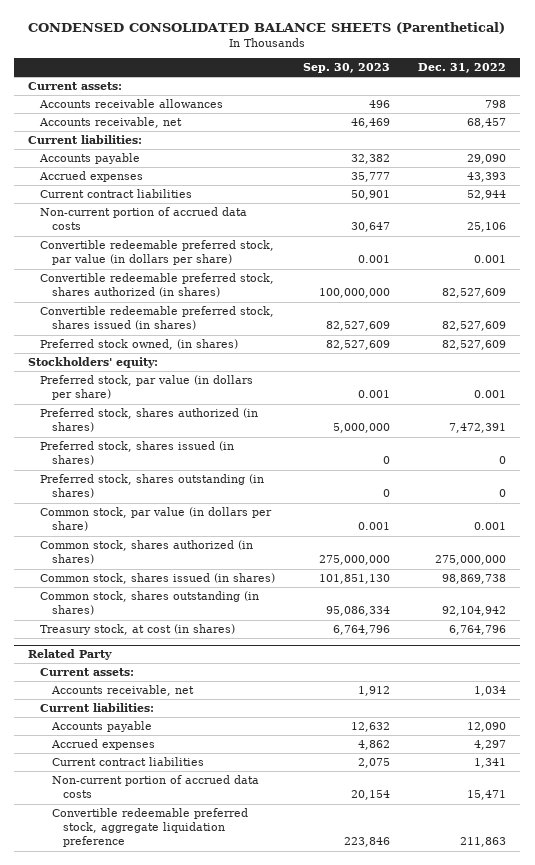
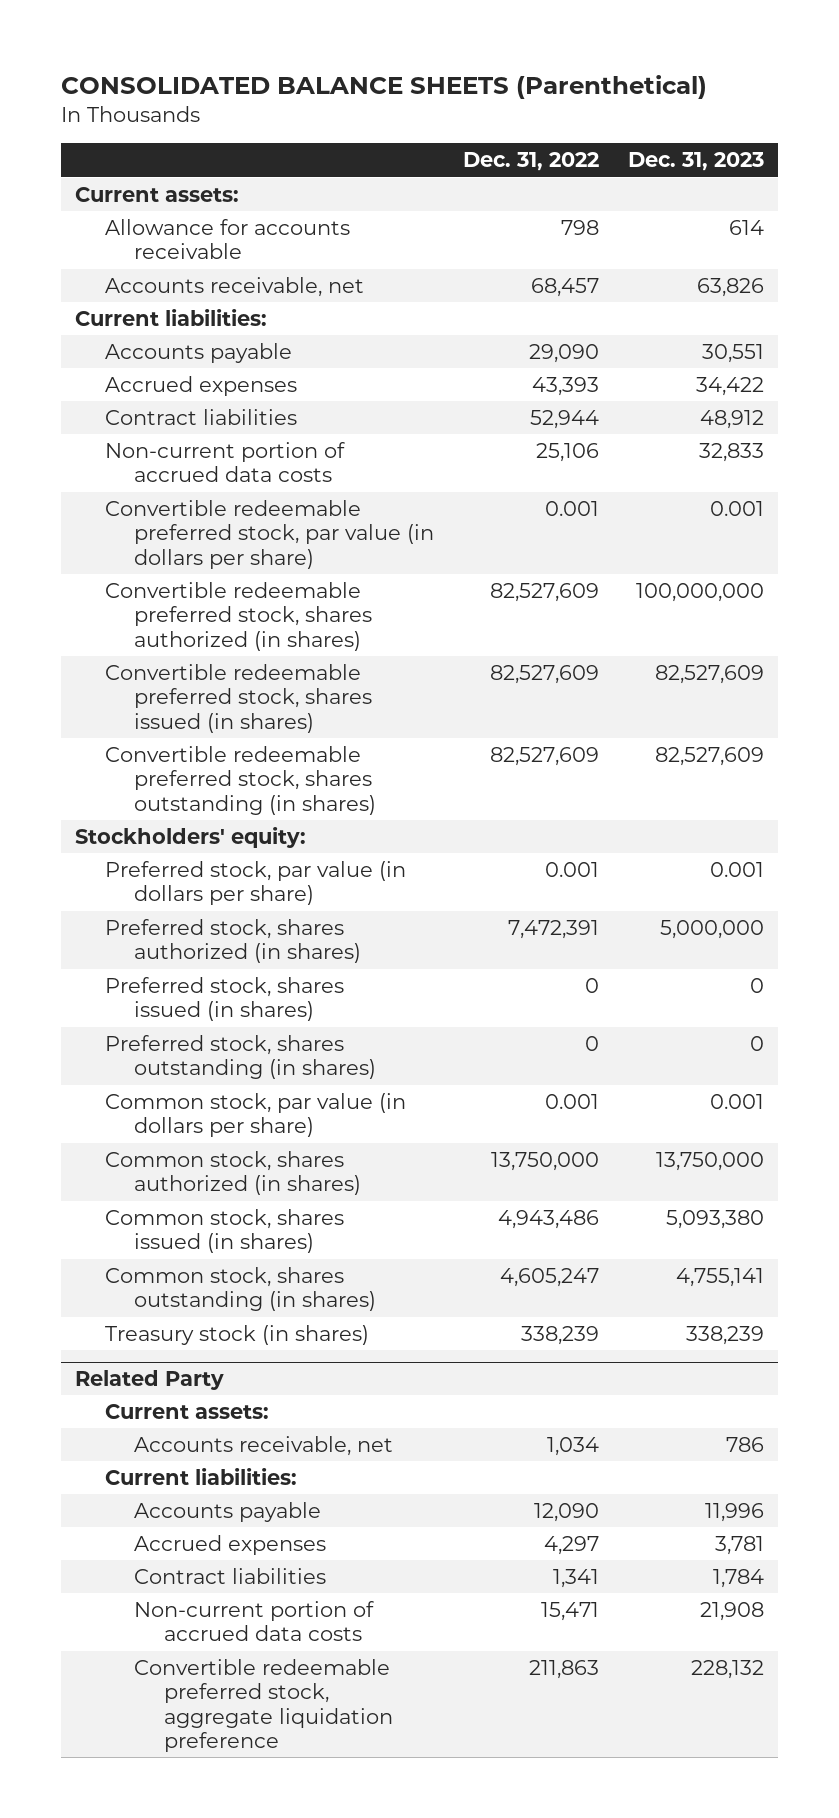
[28,21,506,34] CONDENSED CONSOLIDATED BALANCE SHEETS (Parenthetical) -> [60,74,707,99] CONSOLIDATED BALANCE SHEETS (Parenthetical)
[303,63,391,74] Sep. 30, 2023 -> none
none -> [627,152,764,172] Dec. 31, 2023
[39,99,224,109] Accounts receivable allowances -> [104,219,350,260] Allowance for accounts receivable
[40,189,193,199] Current contract liabilities -> [104,409,297,426] Contract liabilities
[40,339,239,351] Preferred stock owned, (in shares) -> [104,746,377,815] Convertible redeemable preferred stock, shares outstanding (in shares)
[435,555,507,566] 275,000,000 -> [491,1152,600,1172] 13,750,000
[442,574,507,585] 98,869,738 -> [498,1210,600,1230] 4,943,486
[442,606,507,617] 92,104,942 -> [500,1268,600,1288] 4,605,247
[40,624,236,636] Treasury stock, at cost (in shares) -> [104,1325,369,1346] Treasury stock (in shares)
[449,625,507,636] 6,764,796 -> [521,1326,600,1346] 338,239
[51,757,204,767] Current contract liabilities -> [134,1568,327,1585] Contract liabilities

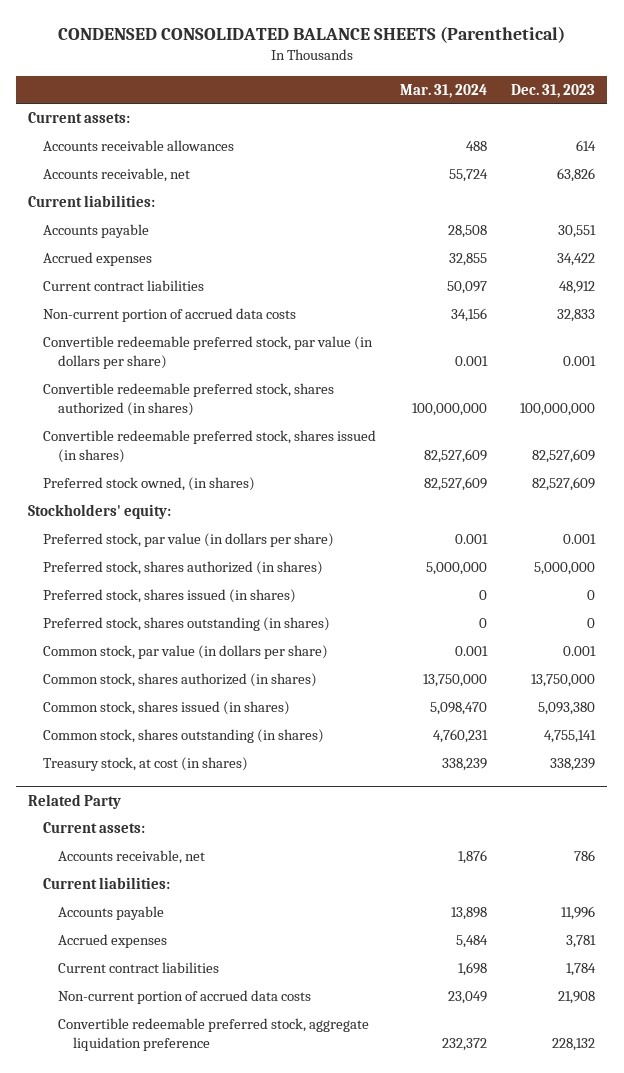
[60,74,707,99] CONSOLIDATED BALANCE SHEETS (Parenthetical) -> [57,25,565,43] CONDENSED CONSOLIDATED BALANCE SHEETS (Parenthetical)
[463,152,600,172] Dec. 31, 2022 -> none
none -> [400,83,488,98] Mar. 31, 2024
[104,219,350,260] Allowance for accounts receivable -> [43,140,235,152] Accounts receivable allowances
[104,409,297,426] Contract liabilities -> [43,280,205,292] Current contract liabilities
[104,746,377,815] Convertible redeemable preferred stock, shares outstanding (in shares) -> [43,477,256,492] Preferred stock owned, (in shares)
[104,1325,369,1346] Treasury stock (in shares) -> [43,757,249,772] Treasury stock, at cost (in shares)
[134,1568,327,1585] Contract liabilities -> [58,962,220,974] Current contract liabilities

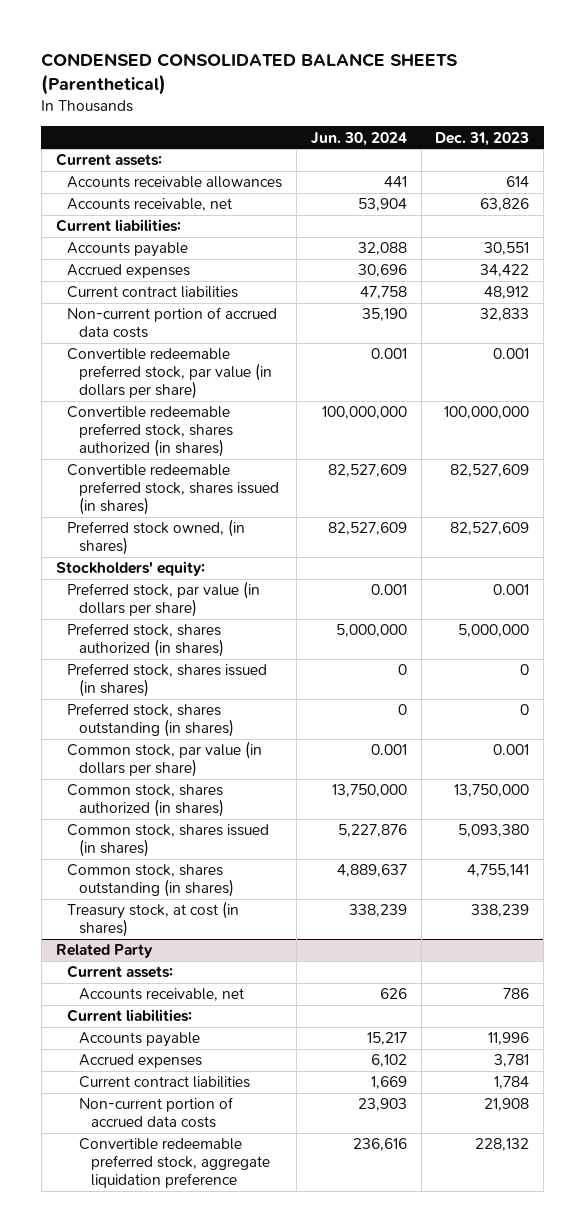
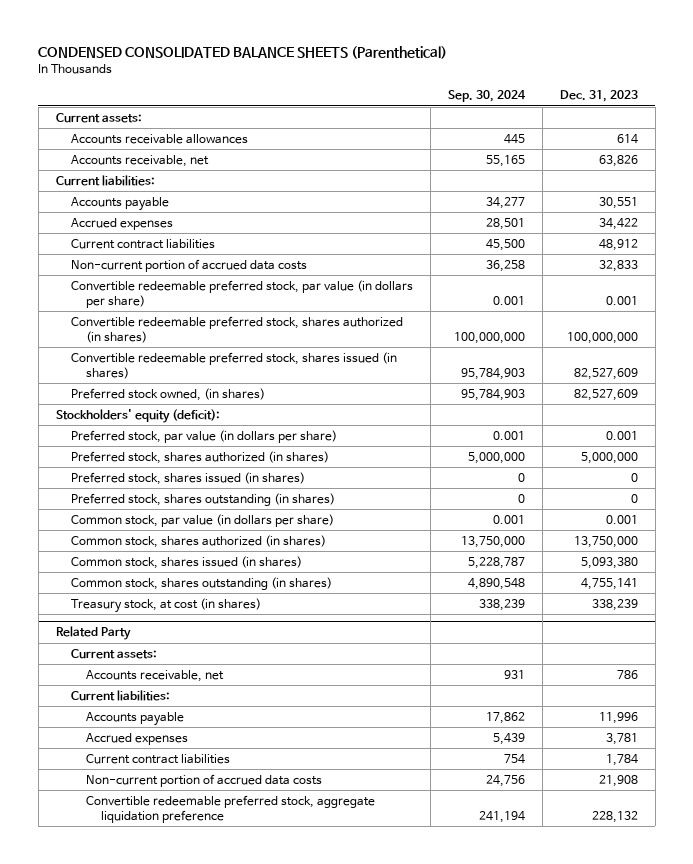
[310,131,407,146] Jun. 30, 2024 -> none
none -> [447,90,526,103] Sep. 30, 2024
[55,561,205,577] Stockholders' equity: -> [55,408,220,423] Stockholders' equity (deficit):

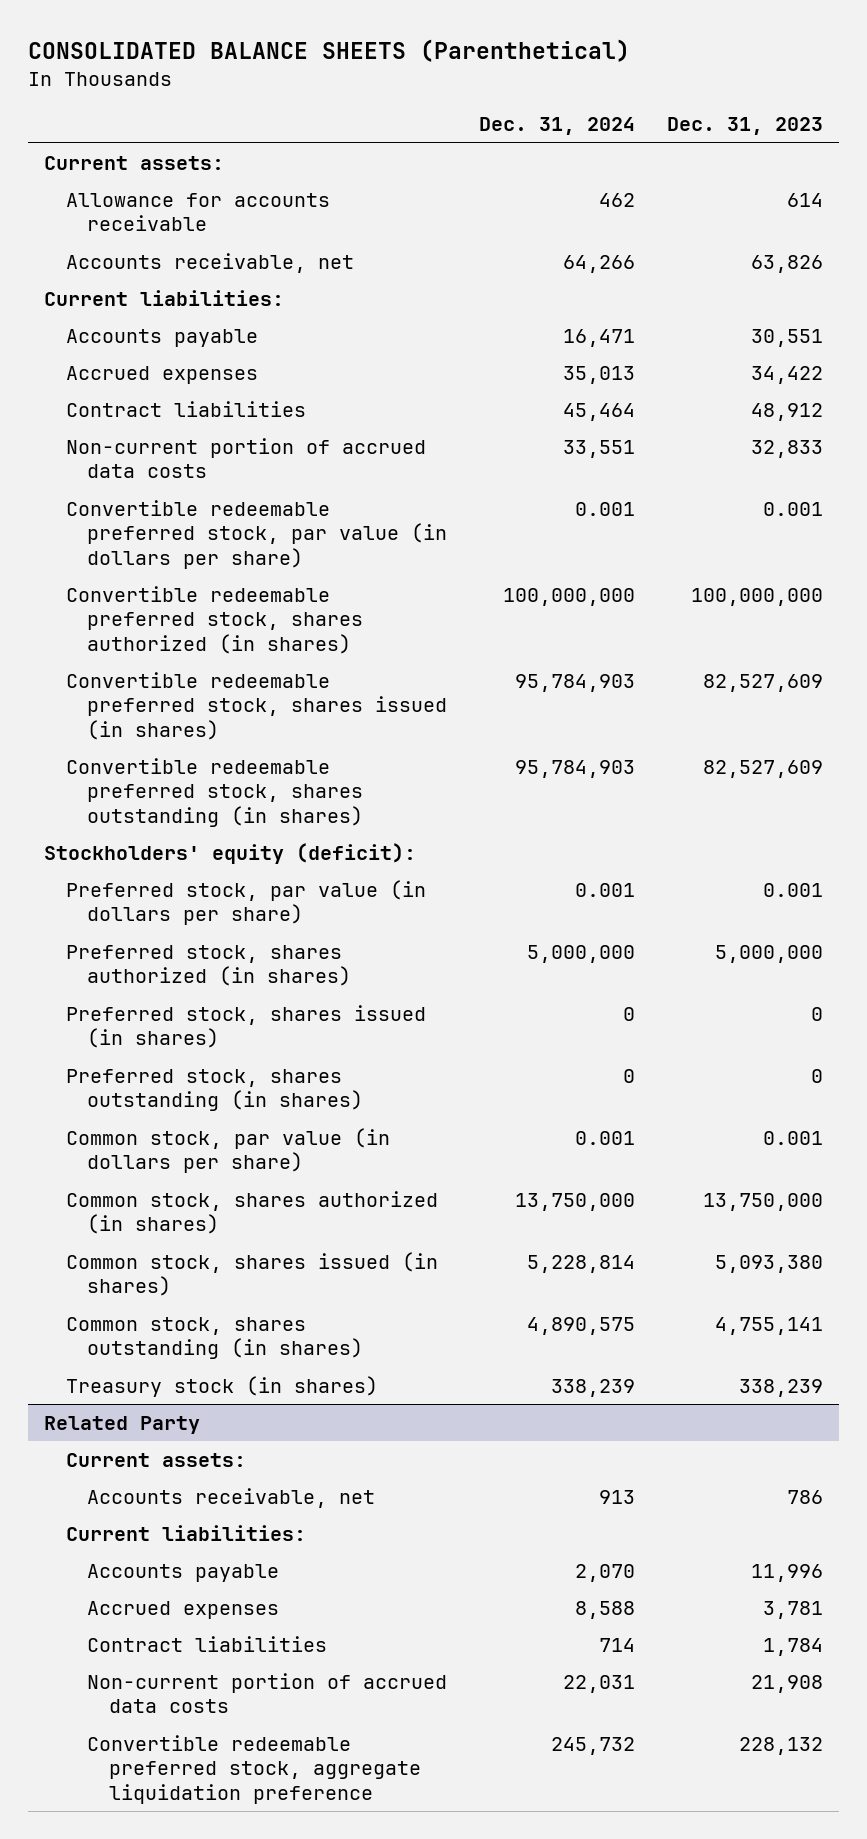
[38,45,448,59] CONDENSED CONSOLIDATED BALANCE SHEETS (Parenthetical) -> [27,38,630,62] CONSOLIDATED BALANCE SHEETS (Parenthetical)
[447,90,526,103] Sep. 30, 2024 -> none
none -> [479,117,636,136] Dec. 31, 2024
[70,133,248,144] Accounts receivable allowances -> [65,192,330,232] Allowance for accounts receivable
[70,238,215,249] Current contract liabilities -> [65,400,306,417] Contract liabilities
[70,387,265,401] Preferred stock owned, (in shares) -> [65,757,364,828] Convertible redeemable preferred stock, shares outstanding (in shares)
[70,597,261,613] Treasury stock, at cost (in shares) -> [65,1375,378,1397] Treasury stock (in shares)
[85,753,230,764] Current contract liabilities -> [87,1635,328,1652] Contract liabilities

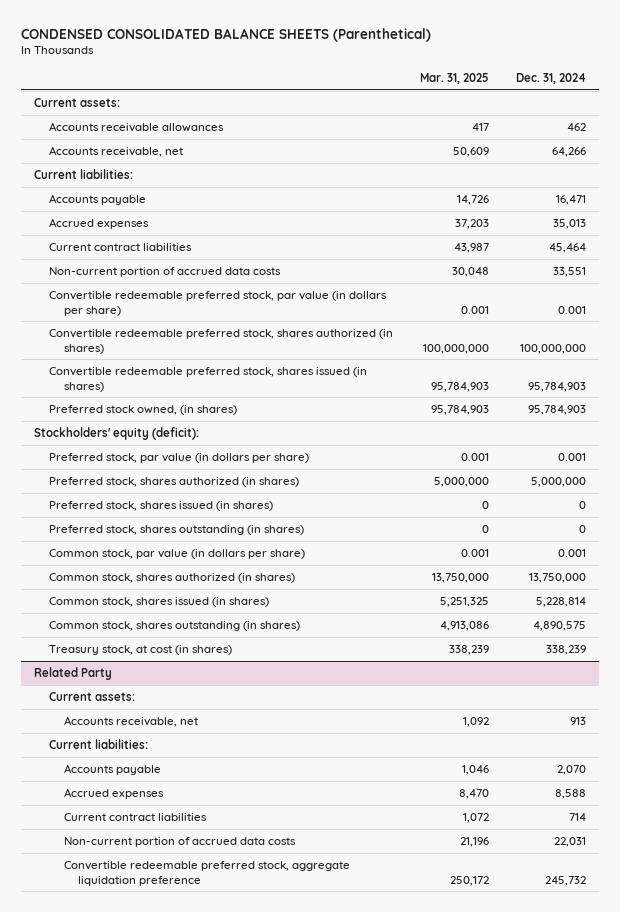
[27,38,630,62] CONSOLIDATED BALANCE SHEETS (Parenthetical) -> [20,27,431,42] CONDENSED CONSOLIDATED BALANCE SHEETS (Parenthetical)
[667,117,824,136] Dec. 31, 2023 -> none
none -> [419,72,489,84] Mar. 31, 2025
[65,192,330,232] Allowance for accounts receivable -> [48,121,224,132] Accounts receivable allowances
[65,400,306,417] Contract liabilities -> [48,242,192,251] Current contract liabilities
[65,757,364,828] Convertible redeemable preferred stock, shares outstanding (in shares) -> [48,404,237,415] Preferred stock owned, (in shares)
[65,1375,378,1397] Treasury stock (in shares) -> [48,644,232,655] Treasury stock, at cost (in shares)
[87,1635,328,1652] Contract liabilities -> [63,812,207,821] Current contract liabilities

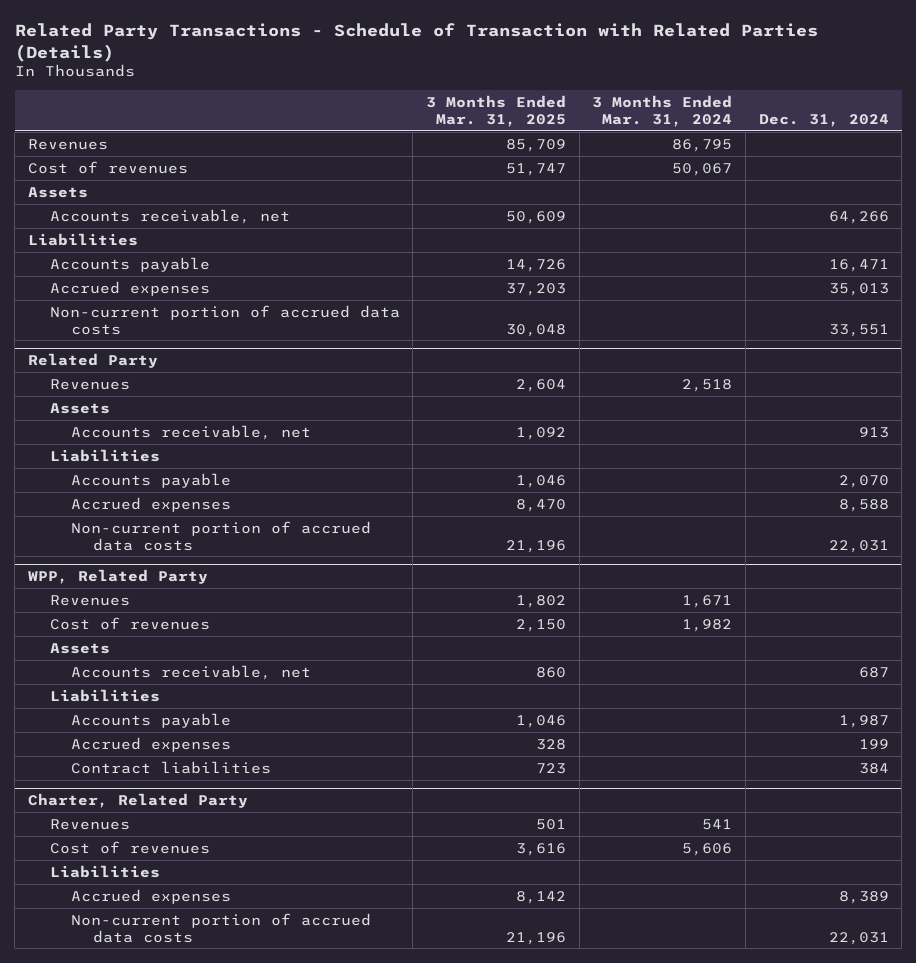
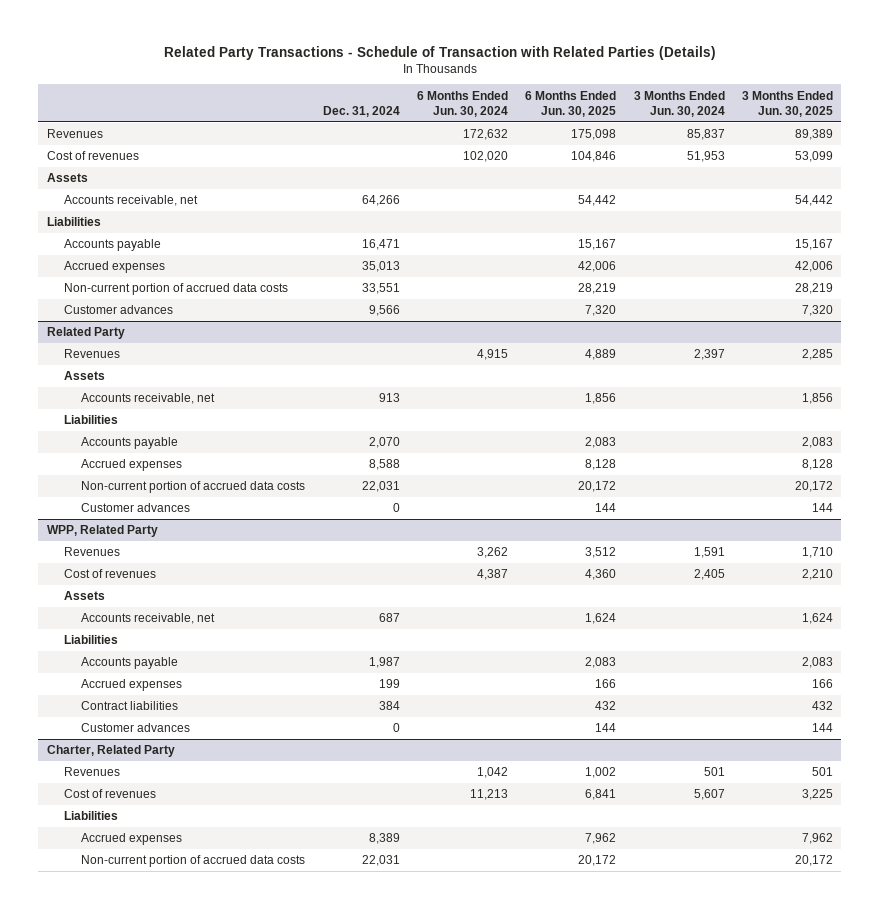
[425,94,566,127] 3 Months Ended Mar. 31, 2025 -> none
[592,94,733,127] 3 Months Ended Mar. 31, 2024 -> none
none -> [416,90,508,117] 6 Months Ended Jun. 30, 2024
none -> [525,90,617,117] 6 Months Ended Jun. 30, 2025
none -> [633,90,725,117] 3 Months Ended Jun. 30, 2024
none -> [741,90,833,117] 3 Months Ended Jun. 30, 2025
none -> [64,305,174,315] Customer advances
none -> [81,503,191,513] Customer advances
none -> [81,723,191,733] Customer advances

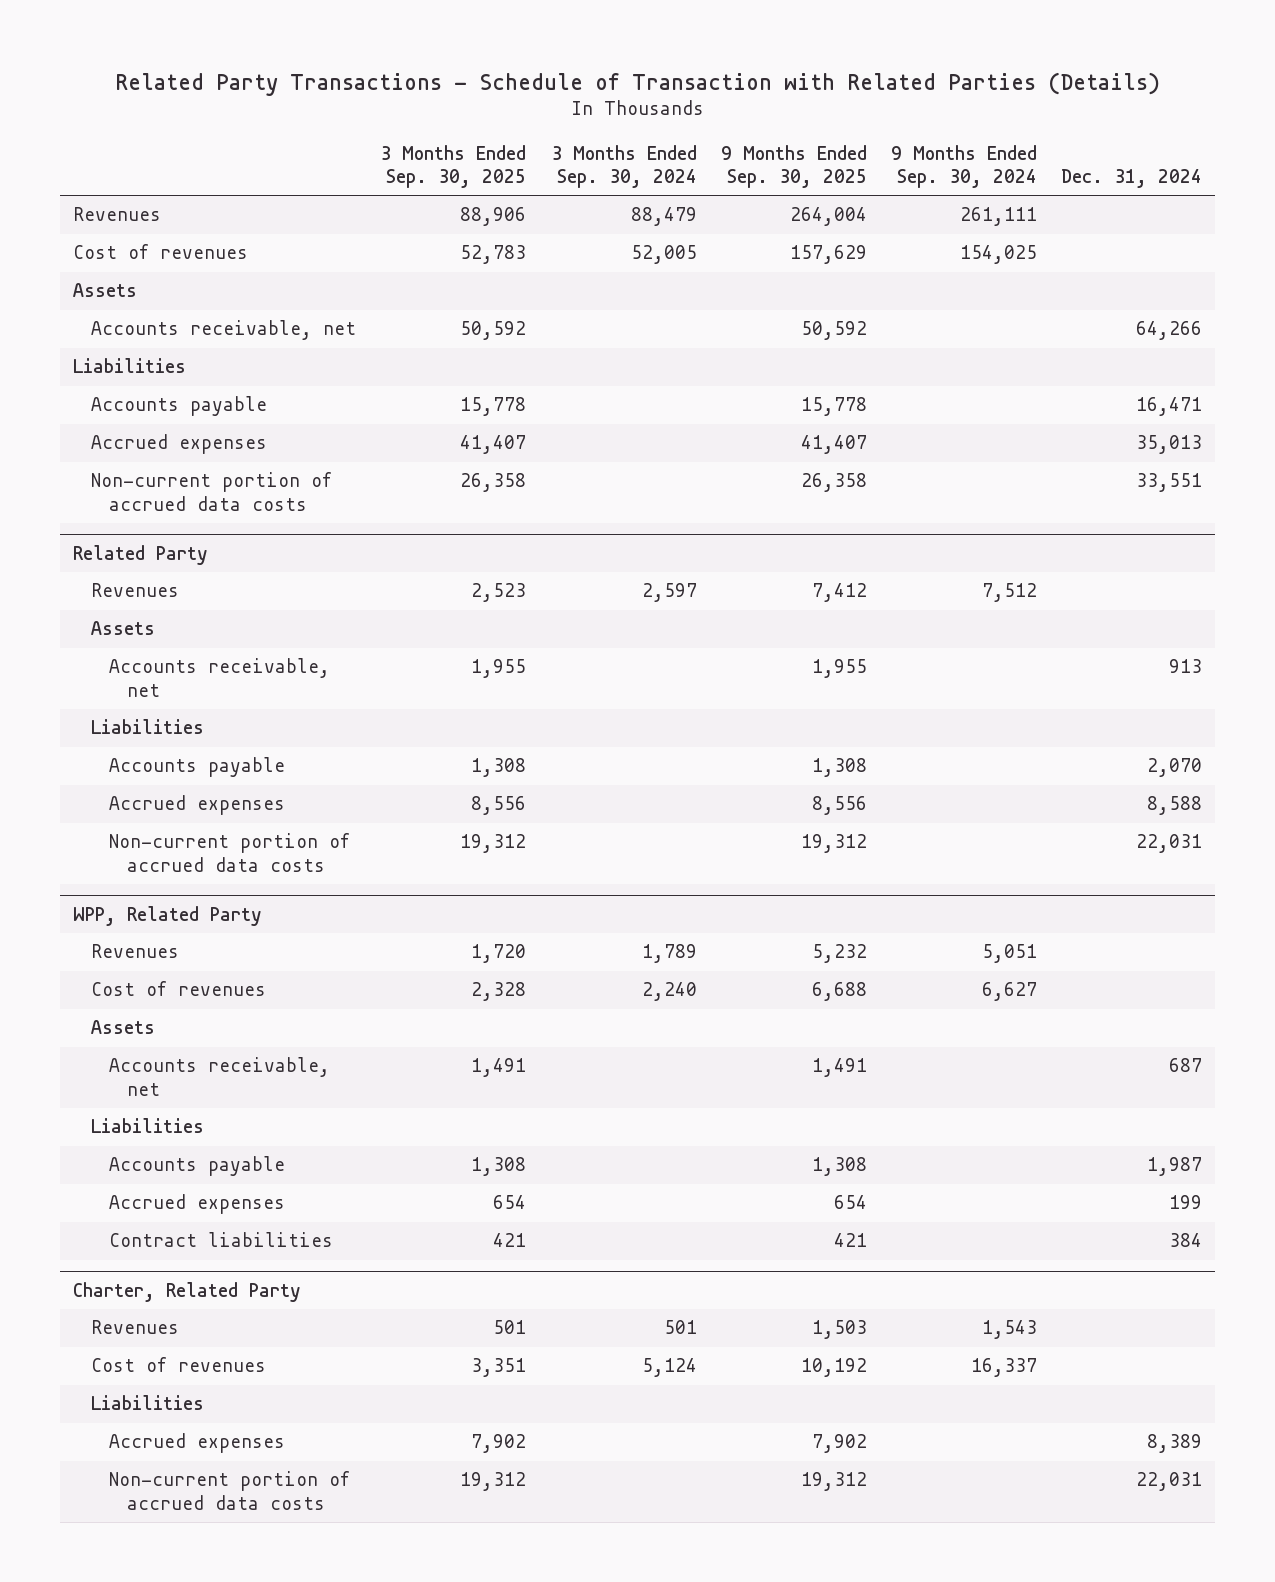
[416,90,508,117] 6 Months Ended Jun. 30, 2024 -> none
[525,90,617,117] 6 Months Ended Jun. 30, 2025 -> none
[633,90,725,117] 3 Months Ended Jun. 30, 2024 -> none
[741,90,833,117] 3 Months Ended Jun. 30, 2025 -> none
none -> [380,144,527,188] 3 Months Ended Sep. 30, 2025
none -> [550,144,697,188] 3 Months Ended Sep. 30, 2024
none -> [720,144,867,188] 9 Months Ended Sep. 30, 2025
none -> [891,144,1038,188] 9 Months Ended Sep. 30, 2024
[64,305,174,315] Customer advances -> none
[81,503,191,513] Customer advances -> none
[81,723,191,733] Customer advances -> none

